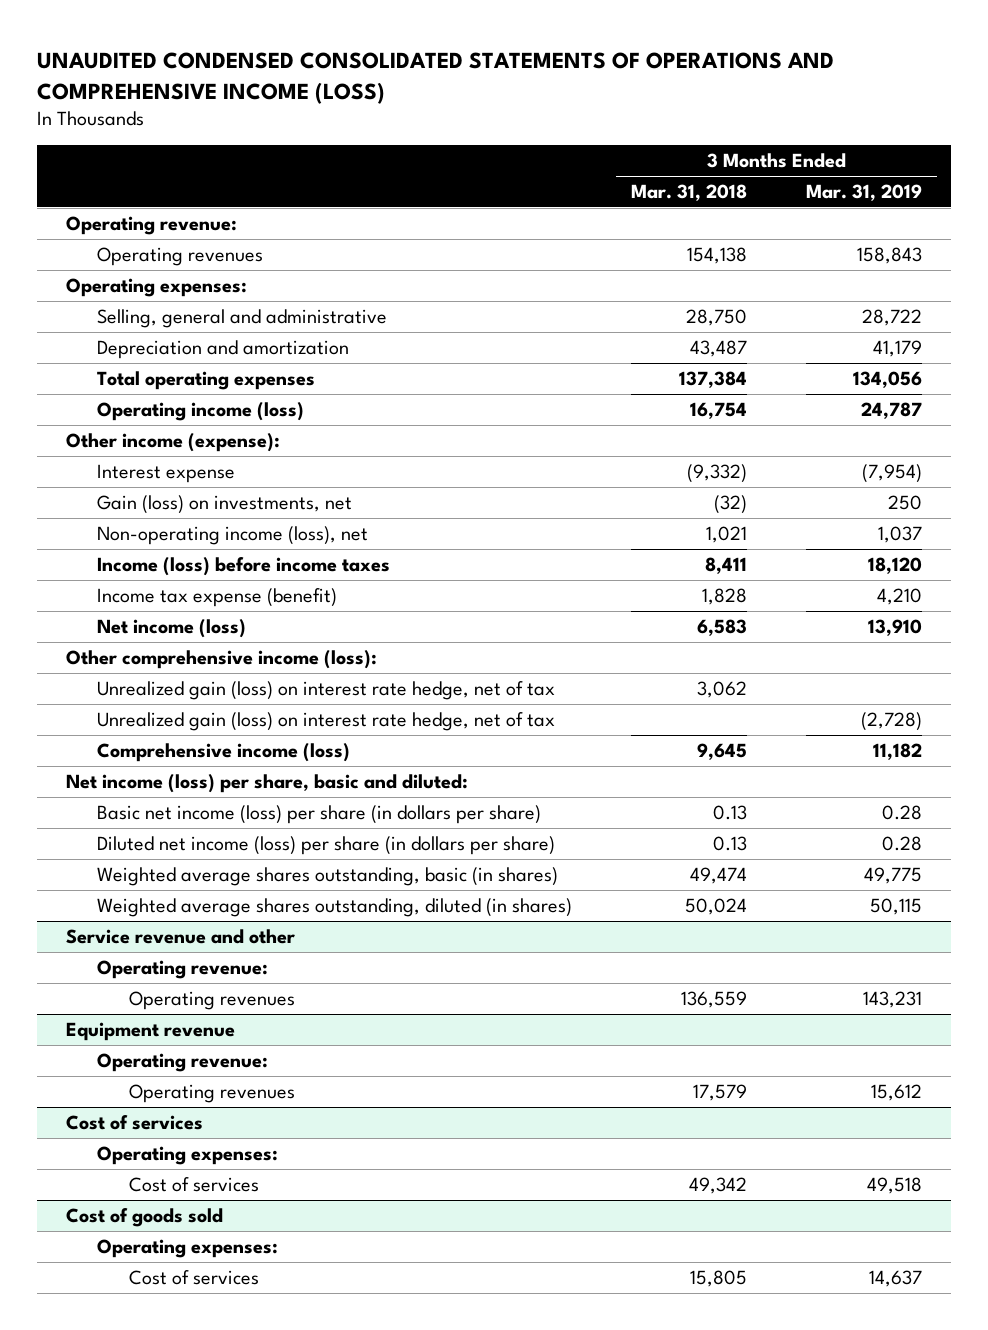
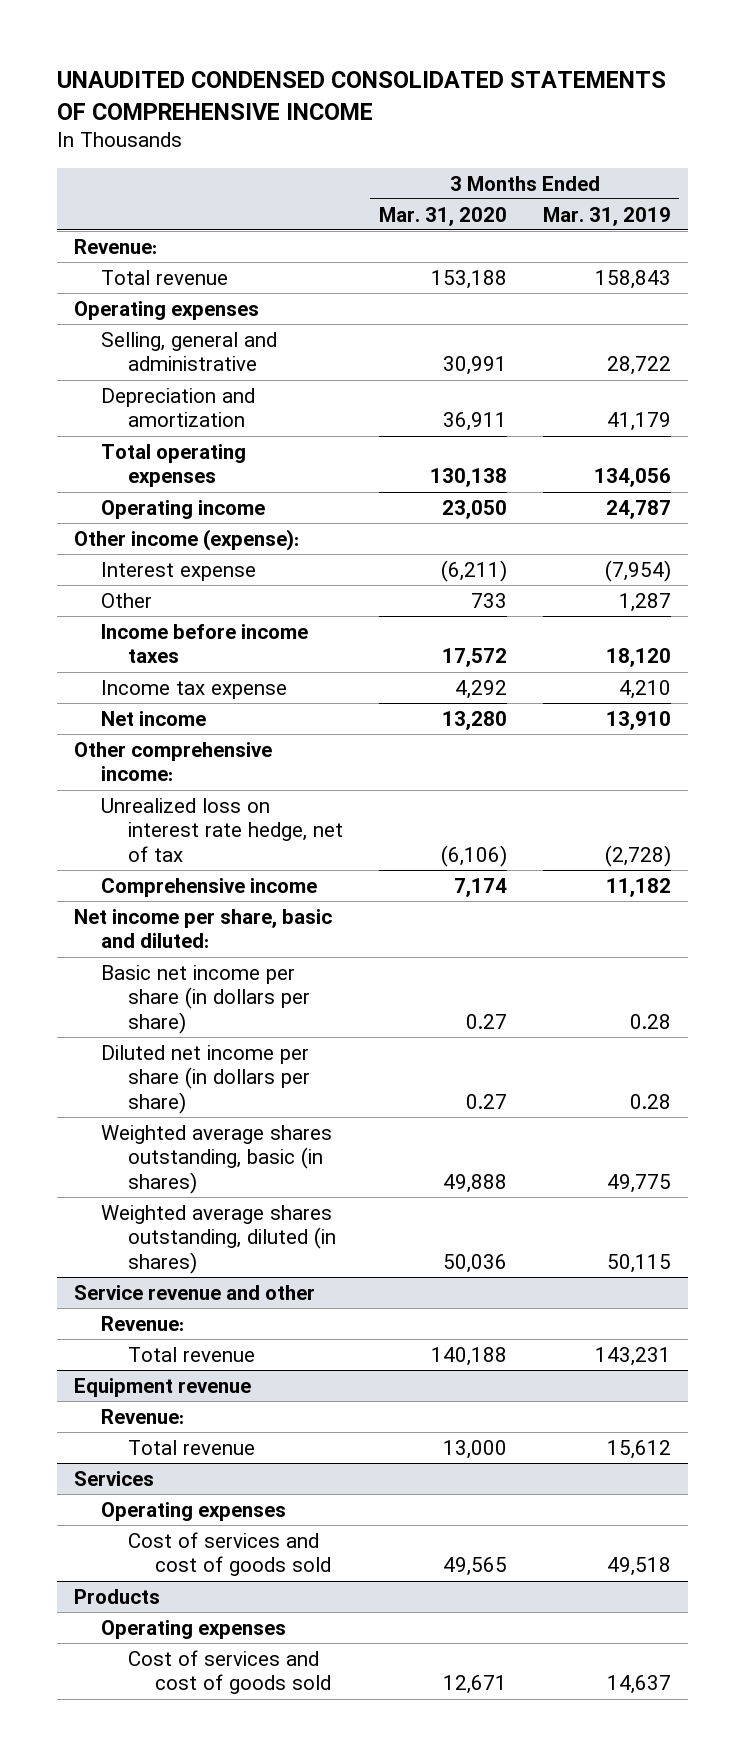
[36,51,834,104] UNAUDITED CONDENSED CONSOLIDATED STATEMENTS OF OPERATIONS AND COMPREHENSIVE INCOME (LOSS) -> [56,71,666,120] UNAUDITED CONDENSED CONSOLIDATED STATEMENTS OF COMPREHENSIVE INCOME
[631,184,748,202] Mar. 31, 2018 -> none
none -> [378,206,507,226] Mar. 31, 2020
[66,215,238,235] Operating revenue: -> [74,238,158,254] Revenue:
[97,246,264,266] Operating revenues -> [101,269,229,285] Total revenue
[66,277,248,297] Operating expenses: -> [74,300,260,320] Operating expenses
[97,401,305,421] Operating income (loss) -> [101,499,266,519] Operating income
[97,494,353,514] Gain (loss) on investments, net -> none
[97,525,369,545] Non-operating income (loss), net -> none
[97,680,556,700] Unrealized gain (loss) on interest rate hedge, net of tax -> none
none -> [101,592,153,608] Other
[97,556,391,576] Income (loss) before income taxes -> [101,623,309,664] Income before income taxes
[97,587,338,607] Income tax expense (benefit) -> [101,679,288,699] Income tax expense
[97,618,247,638] Net income (loss) -> [101,710,207,726] Net income
[66,649,378,669] Other comprehensive income (loss): -> [74,741,273,782] Other comprehensive income:
[97,711,556,731] Unrealized gain (loss) on interest rate hedge, net of tax -> [101,797,344,863] Unrealized loss on interest rate hedge, net of tax
[97,742,351,762] Comprehensive income (loss) -> [101,877,318,897] Comprehensive income
[66,773,469,793] Net income (loss) per share, basic and diluted: -> [74,908,333,949] Net income per share, basic and diluted:
[97,804,542,824] Basic net income (loss) per share (in dollars per share) -> [101,964,311,1035] Basic net income per share (in dollars per share)
[97,835,556,855] Diluted net income (loss) per share (in dollars per share) -> [101,1044,311,1115] Diluted net income per share (in dollars per share)
[97,959,269,979] Operating revenue: -> [101,1315,185,1331] Revenue:
[128,990,295,1010] Operating revenues -> [128,1346,256,1362] Total revenue
[97,1052,269,1072] Operating revenue: -> [101,1408,185,1424] Revenue:
[128,1083,295,1103] Operating revenues -> [128,1439,256,1455] Total revenue
[66,1114,204,1130] Cost of services -> [74,1470,155,1486] Services
[97,1145,279,1165] Operating expenses: -> [101,1501,287,1521] Operating expenses
[128,1176,259,1192] Cost of services -> [128,1531,332,1577] Cost of services and cost of goods sold
[66,1207,224,1227] Cost of goods sold -> [74,1588,161,1604] Products
[97,1238,279,1258] Operating expenses: -> [101,1619,287,1639] Operating expenses
[128,1269,259,1285] Cost of services -> [128,1649,332,1695] Cost of services and cost of goods sold

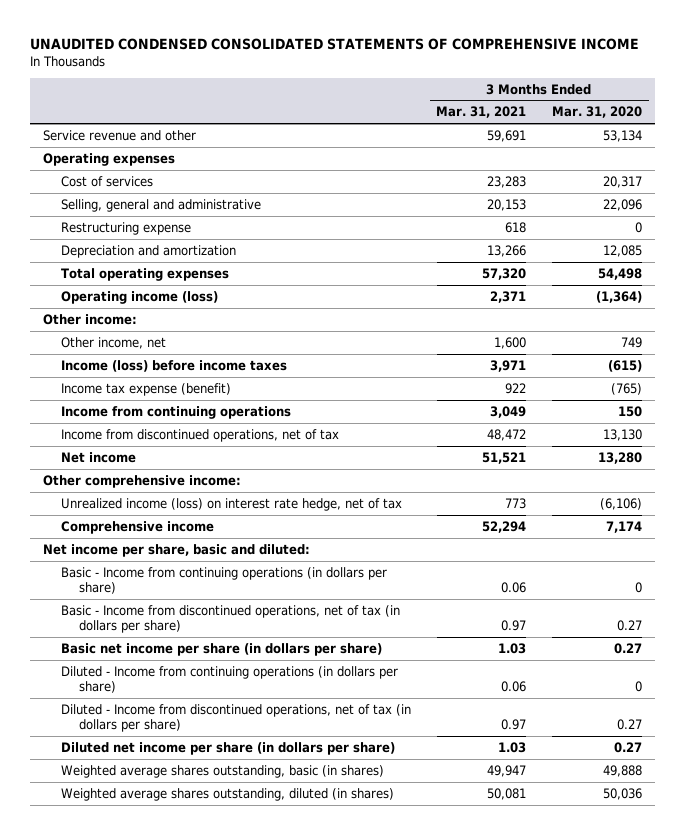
[542,206,671,226] Mar. 31, 2019 -> none
none -> [436,106,527,119] Mar. 31, 2021
[74,238,158,254] Revenue: -> none
[101,269,229,285] Total revenue -> [42,129,196,141] Service revenue and other
[430,269,507,289] 153,188 -> [603,129,643,142] 53,134
[101,561,257,581] Interest expense -> none
none -> [60,175,153,187] Cost of services
[442,356,507,376] 30,991 -> [603,198,643,211] 22,096
none -> [60,221,191,235] Restructuring expense
[442,412,507,432] 36,911 -> [603,244,643,257] 12,085
[429,468,507,488] 130,138 -> [598,267,643,280] 54,498
[101,499,266,519] Operating income -> [60,290,218,304] Operating income (loss)
[441,499,507,519] 23,050 -> [596,290,643,303] (1,364)
[74,528,300,551] Other income (expense): -> [42,313,137,325] Other income:
[101,592,153,608] Other -> [60,336,166,349] Other income, net
[470,592,507,608] 733 -> [621,336,643,348] 749
[101,623,309,664] Income before income taxes -> [60,359,287,372] Income (loss) before income taxes
[441,648,507,668] 17,572 -> [608,359,643,372] (615)
[101,679,288,699] Income tax expense -> [60,382,231,396] Income tax expense (benefit)
[454,679,507,699] 4,292 -> [611,382,643,395] (765)
none -> [60,405,291,419] Income from continuing operations
none -> [60,428,339,442] Income from discontinued operations, net of tax
[101,797,344,863] Unrealized loss on interest rate hedge, net of tax -> [60,497,402,511] Unrealized income (loss) on interest rate hedge, net of tax
none -> [60,566,387,595] Basic - Income from continuing operations (in dollars per share)
none -> [60,604,400,634] Basic - Income from discontinued operations, net of tax (in dollars per share)
none -> [60,665,398,694] Diluted - Income from continuing operations (in dollars per share)
none -> [60,703,411,733] Diluted - Income from discontinued operations, net of tax (in dollars per share)
[74,1284,316,1300] Service revenue and other -> none
[101,1315,185,1331] Revenue: -> none
[128,1346,256,1362] Total revenue -> none
[74,1377,252,1397] Equipment revenue -> none
[101,1408,185,1424] Revenue: -> none
[128,1439,256,1455] Total revenue -> none
[74,1470,155,1486] Services -> none
[101,1501,287,1521] Operating expenses -> none
[128,1531,332,1577] Cost of services and cost of goods sold -> none
[74,1588,161,1604] Products -> none
[101,1619,287,1639] Operating expenses -> none
[128,1649,332,1695] Cost of services and cost of goods sold -> none

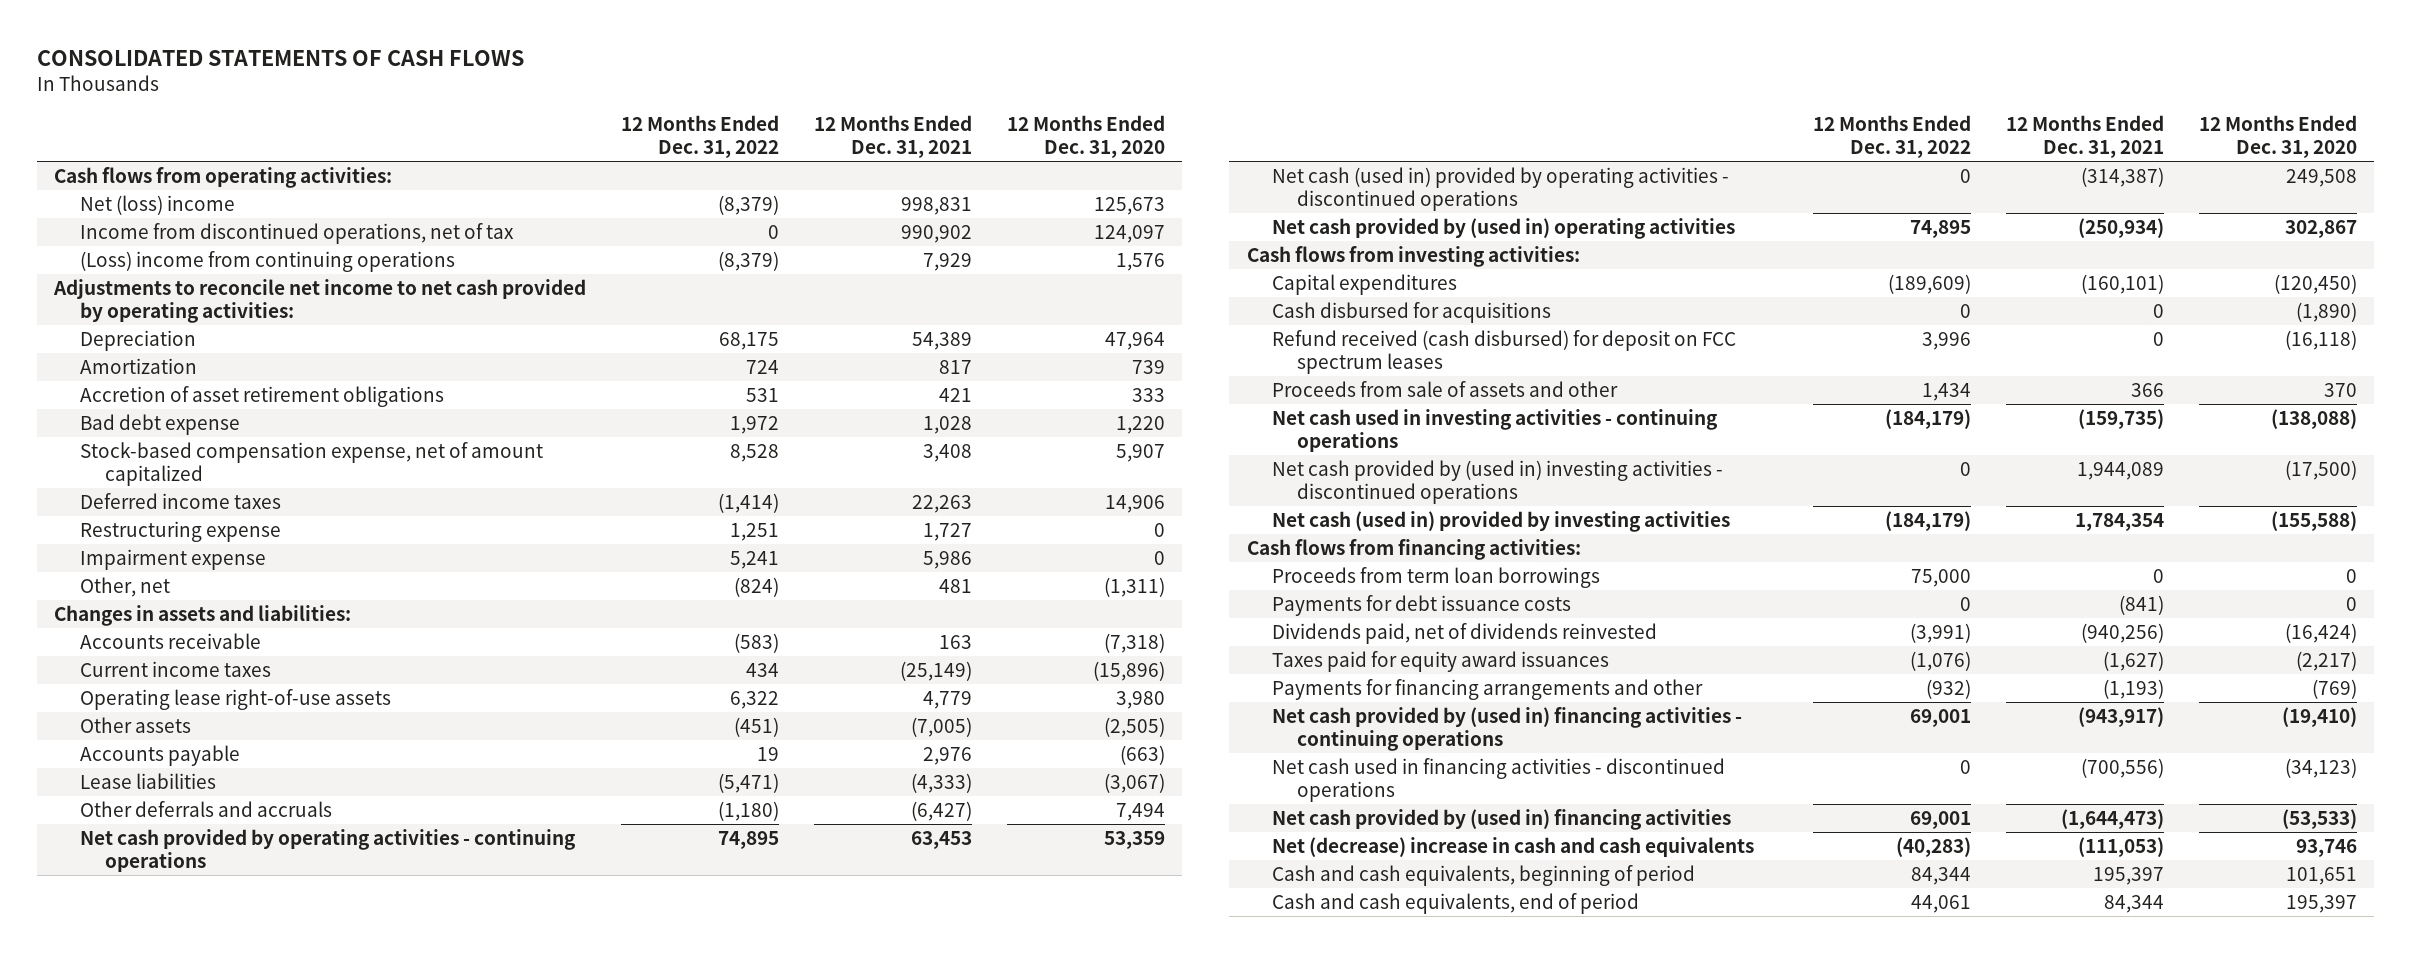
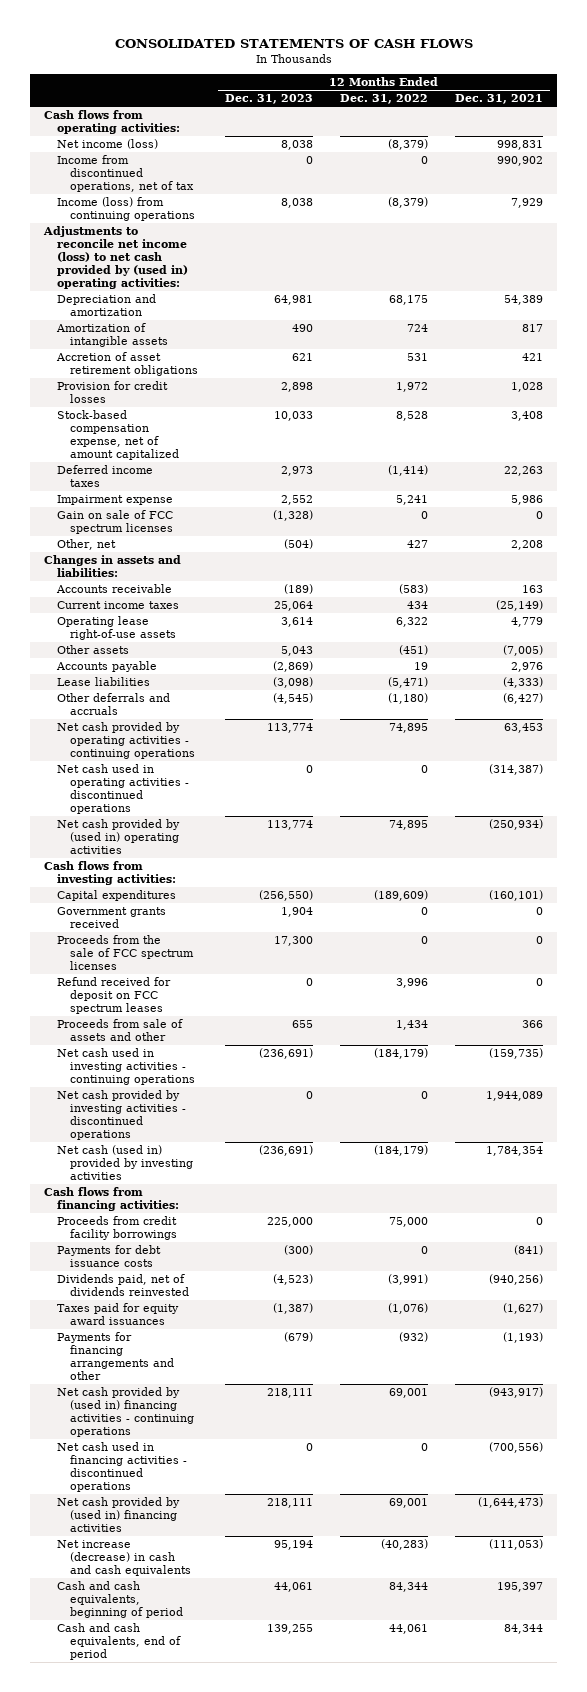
[1006,115,1165,159] 12 Months Ended Dec. 31, 2020 -> none
none -> [225,94,314,105] Dec. 31, 2023
[79,194,235,215] Net (loss) income -> [56,139,158,150] Net income (loss)
[79,250,455,272] (Loss) income from continuing operations -> [56,197,195,222] Income (loss) from continuing operations
[53,278,587,323] Adjustments to reconcile net income to net cash provided by operating activities: -> [42,226,188,290] Adjustments to reconcile net income (loss) to net cash provided by (used in) operating activities:
[79,329,196,351] Depreciation -> [56,294,156,317] Depreciation and amortization
[79,357,197,374] Amortization -> [55,323,168,348] Amortization of intangible assets
[79,413,240,435] Bad debt expense -> [56,381,168,404] Provision for credit losses
[79,520,281,542] Restructuring expense -> none
none -> [56,510,173,535] Gain on sale of FCC spectrum licenses
[734,576,780,597] (824) -> [407,540,429,549] 427
[938,578,972,593] 481 -> [511,540,544,551] 2,208
[1271,166,1729,211] Net cash (used in) provided by operating activities - discontinued operations -> [56,764,189,815] Net cash used in operating activities - discontinued operations
[1271,301,1551,323] Cash disbursed for acquisitions -> none
none -> [56,907,166,929] Government grants received
none -> [56,935,194,971] Proceeds from the sale of FCC spectrum licenses
[1271,329,1736,374] Refund received (cash disbursed) for deposit on FCC spectrum leases -> [56,977,171,1015] Refund received for deposit on FCC spectrum leases
[1271,459,1723,504] Net cash provided by (used in) investing activities - discontinued operations -> [56,1090,186,1141] Net cash provided by investing activities - discontinued operations
[1271,566,1600,588] Proceeds from term loan borrowings -> none
none -> [56,1216,177,1241] Proceeds from credit facility borrowings
[1271,836,1754,857] Net (decrease) increase in cash and cash equivalents -> [56,1540,191,1577] Net increase (decrease) in cash and cash equivalents

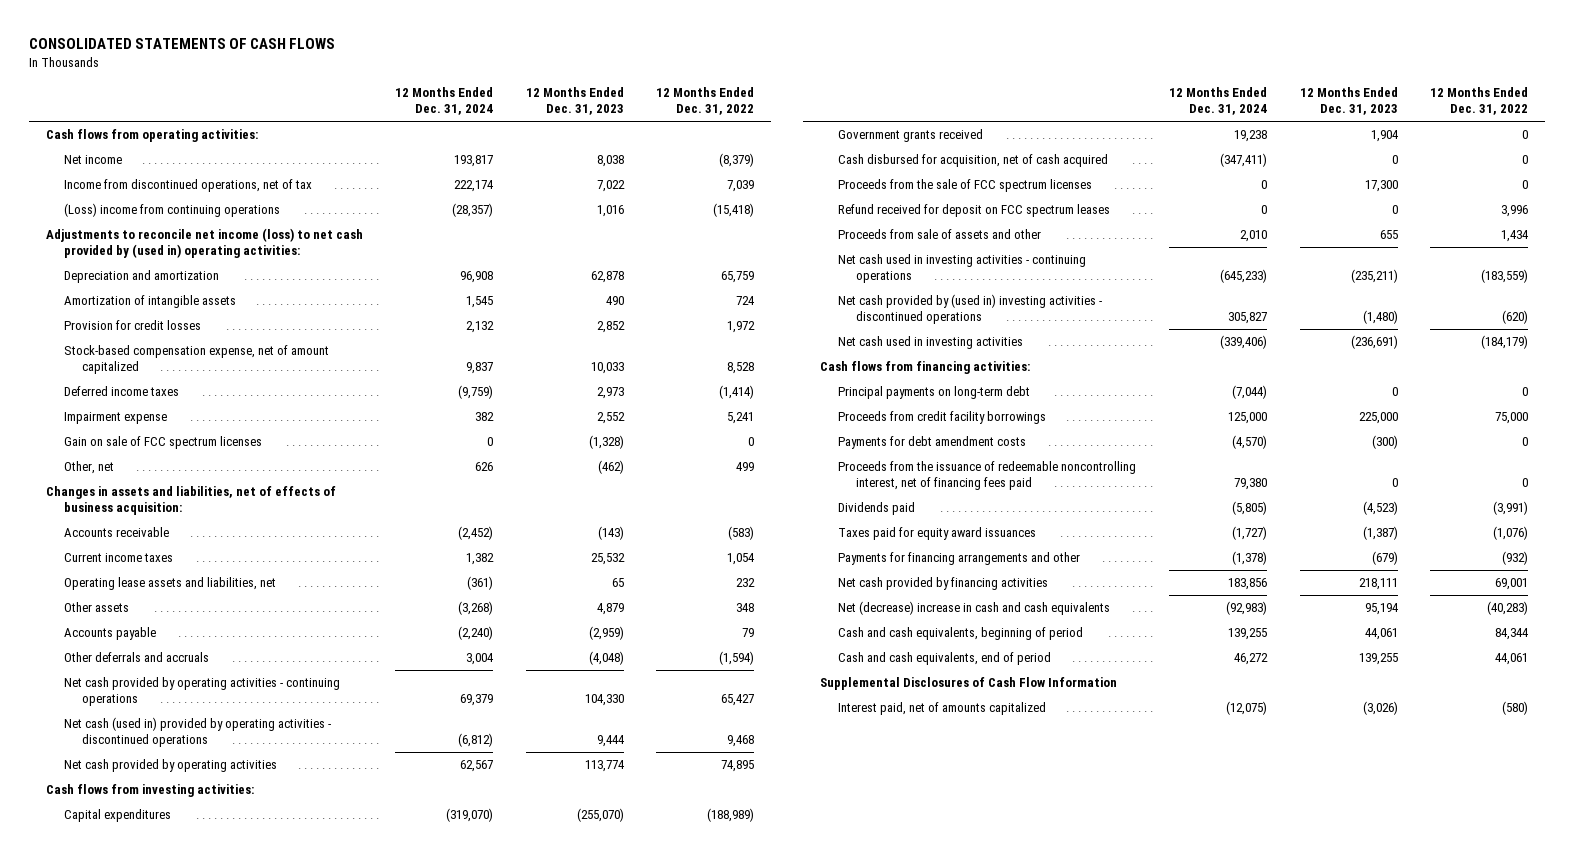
[455,94,544,105] Dec. 31, 2021 -> none
none -> [395,87,494,116] 12 Months Ended Dec. 31, 2024
[56,139,158,150] Net income (loss) -> [63,155,122,165] Net income
[306,156,314,165] 0 -> [596,180,625,193] 7,022
[421,156,429,165] 0 -> [727,180,755,193] 7,039
[56,197,195,222] Income (loss) from continuing operations -> [63,203,280,218] (Loss) income from continuing operations
[281,198,314,209] 8,038 -> [596,205,624,218] 1,016
[388,197,429,209] (8,379) -> [713,203,755,218] (15,418)
[274,295,314,306] 64,981 -> [590,271,624,284] 62,878
[389,295,429,306] 68,175 -> [721,271,755,284] 65,759
[55,352,198,377] Accretion of asset retirement obligations -> none
[281,382,314,393] 2,898 -> [596,321,625,334] 2,852
[56,677,150,687] Lease liabilities -> none
[284,539,314,550] (504) -> [597,460,624,475] (462)
[407,540,429,549] 427 -> [736,462,755,472] 499
[43,555,181,578] Changes in assets and liabilities: -> [45,486,336,516] Changes in assets and liabilities, net of effects of business acquisition:
[284,584,314,595] (189) -> [597,526,624,541] (143)
[274,601,314,612] 25,064 -> [590,553,625,566] 25,532
[407,601,429,610] 434 -> [727,553,756,566] 1,054
[56,616,176,641] Operating lease right-of-use assets -> [63,577,276,591] Operating lease assets and liabilities, net
[281,617,314,628] 3,614 -> [611,578,624,588] 65
[396,617,429,628] 6,322 -> [736,578,756,588] 232
[281,646,314,657] 5,043 -> [596,603,624,616] 4,879
[399,645,429,656] (451) -> [736,603,755,613] 348
[273,661,314,673] (2,869) -> [588,626,624,641] (2,959)
[414,662,429,671] 19 -> [742,628,755,638] 79
[273,693,314,705] (4,545) -> [588,651,624,666] (4,048)
[388,693,429,705] (1,180) -> [719,651,755,666] (1,594)
[267,723,314,734] 113,774 -> [584,694,624,707] 104,330
[389,723,429,734] 74,895 -> [721,694,755,707] 65,427
[56,764,189,815] Net cash used in operating activities - discontinued operations -> [63,717,331,748] Net cash (used in) provided by operating activities - discontinued operations
[306,765,314,774] 0 -> [596,735,625,748] 9,444
[421,765,429,774] 0 -> [727,735,755,748] 9,468
[56,819,180,855] Net cash provided by (used in) operating activities -> [63,759,277,773] Net cash provided by operating activities
[259,890,314,902] (256,550) -> [576,808,624,823] (255,070)
[374,890,429,902] (189,609) -> [707,808,755,823] (188,989)
none -> [837,154,1108,168] Cash disbursed for acquisition, net of cash acquired
[259,1048,314,1060] (236,691) -> [1350,269,1398,284] (235,211)
[374,1048,429,1060] (184,179) -> [1481,269,1529,284] (183,559)
[56,1090,186,1141] Net cash provided by investing activities - discontinued operations -> [837,294,1102,325] Net cash provided by (used in) investing activities - discontinued operations
[306,1091,314,1100] 0 -> [1362,310,1398,325] (1,480)
[421,1091,429,1100] 0 -> [1502,310,1529,325] (620)
[56,1145,193,1181] Net cash (used in) provided by investing activities -> [837,336,1023,350] Net cash used in investing activities
none -> [837,386,1030,400] Principal payments on long-term debt
[56,1245,161,1268] Payments for debt issuance costs -> [837,436,1026,450] Payments for debt amendment costs
none -> [837,461,1136,491] Proceeds from the issuance of redeemable noncontrolling interest, net of financing fees paid
[56,1274,189,1297] Dividends paid, net of dividends reinvested -> [837,502,915,516] Dividends paid
[56,1387,194,1438] Net cash provided by (used in) financing activities - continuing operations -> none
[56,1442,187,1493] Net cash used in financing activities - discontinued operations -> none
[56,1497,180,1533] Net cash provided by (used in) financing activities -> [837,577,1048,591] Net cash provided by financing activities
[56,1540,191,1577] Net increase (decrease) in cash and cash equivalents -> [837,601,1110,616] Net (decrease) increase in cash and cash equivalents
none -> [819,677,1117,691] Supplemental Disclosures of Cash Flow Information
none -> [837,702,1046,716] Interest paid, net of amounts capitalized

